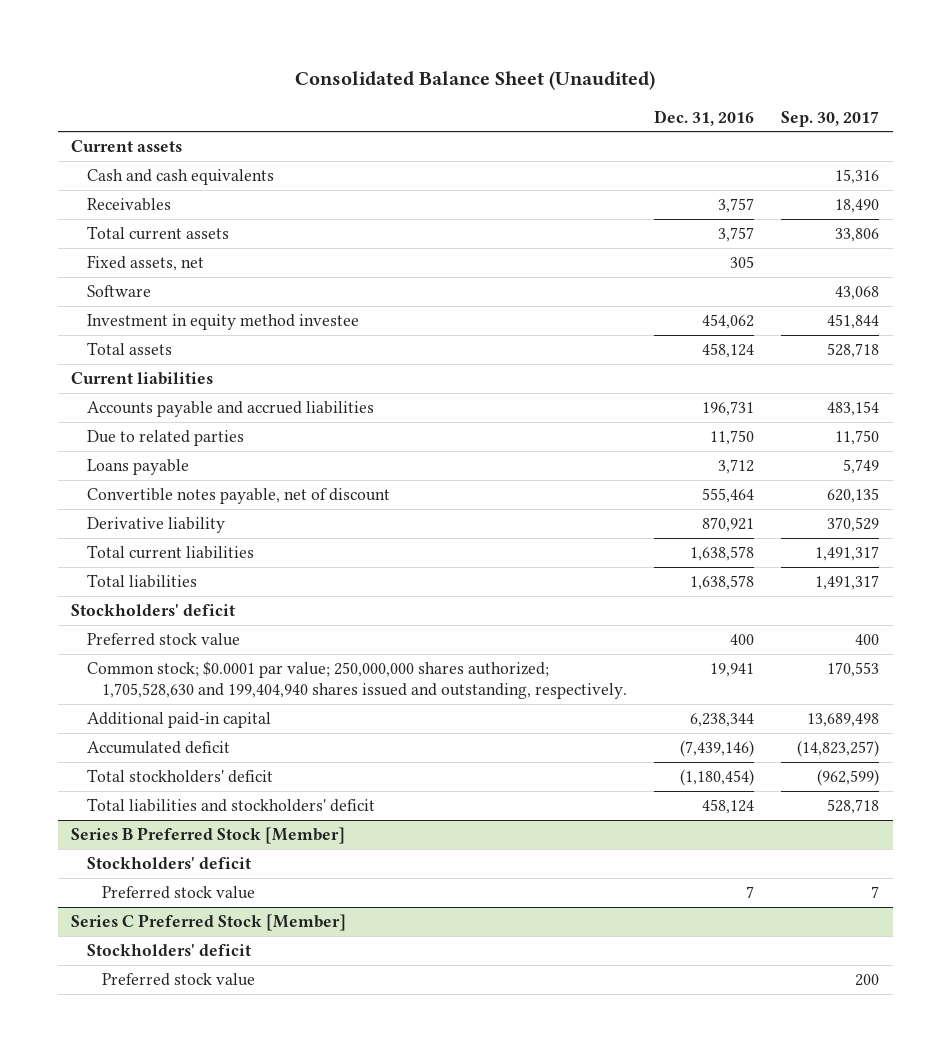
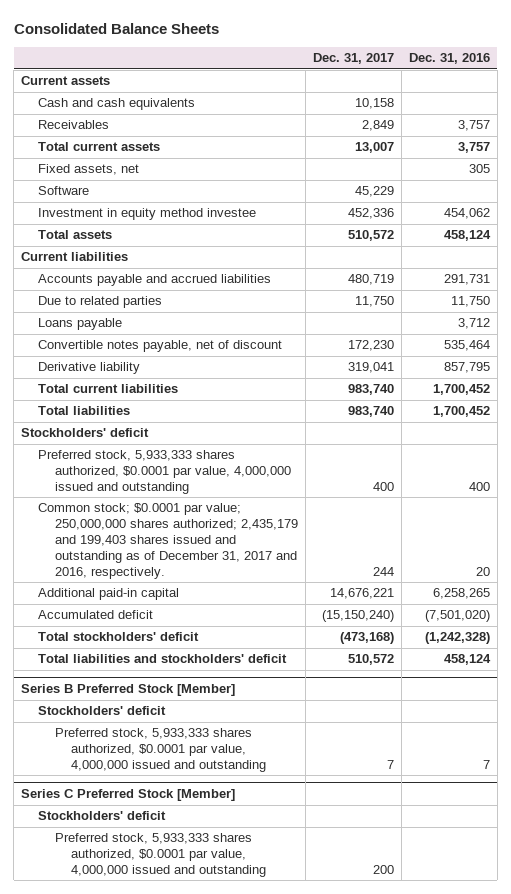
[295,71,656,91] Consolidated Balance Sheet (Unaudited) -> [13,22,219,34] Consolidated Balance Sheets
[781,110,880,127] Sep. 30, 2017 -> none
none -> [312,53,394,65] Dec. 31, 2017
[702,400,755,416] 196,731 -> [443,274,490,286] 291,731
[702,487,755,503] 555,464 -> [443,340,490,352] 535,464
[702,516,755,532] 870,921 -> [443,362,490,374] 857,795
[690,545,755,561] 1,638,578 -> [432,384,490,396] 1,700,452
[690,574,755,590] 1,638,578 -> [432,406,490,418] 1,700,452
[86,632,240,646] Preferred stock value -> [37,450,291,494] Preferred stock, 5,933,333 shares authorized, $0.0001 par value, 4,000,000 issued and outstanding
[86,660,628,700] Common stock; $0.0001 par value; 250,000,000 shares authorized; 1,705,528,630 and 199,404,940 shares issued and outstanding, respectively. -> [37,503,298,579] Common stock; $0.0001 par value; 250,000,000 shares authorized; 2,435,179 and 199,403 shares issued and outstanding as of December 31, 2017 and 2016, respectively.
[710,662,755,677] 19,941 -> [475,566,490,576] 20
[690,712,755,727] 6,238,344 -> [432,588,490,600] 6,258,265
[680,739,755,757] (7,439,146) -> [424,610,490,623] (7,501,020)
[680,768,755,786] (1,180,454) -> [424,632,490,645] (1,242,328)
[102,885,256,899] Preferred stock value -> [54,728,267,772] Preferred stock, 5,933,333 shares authorized, $0.0001 par value, 4,000,000 issued and outstanding
[102,972,256,986] Preferred stock value -> [54,833,267,877] Preferred stock, 5,933,333 shares authorized, $0.0001 par value, 4,000,000 issued and outstanding

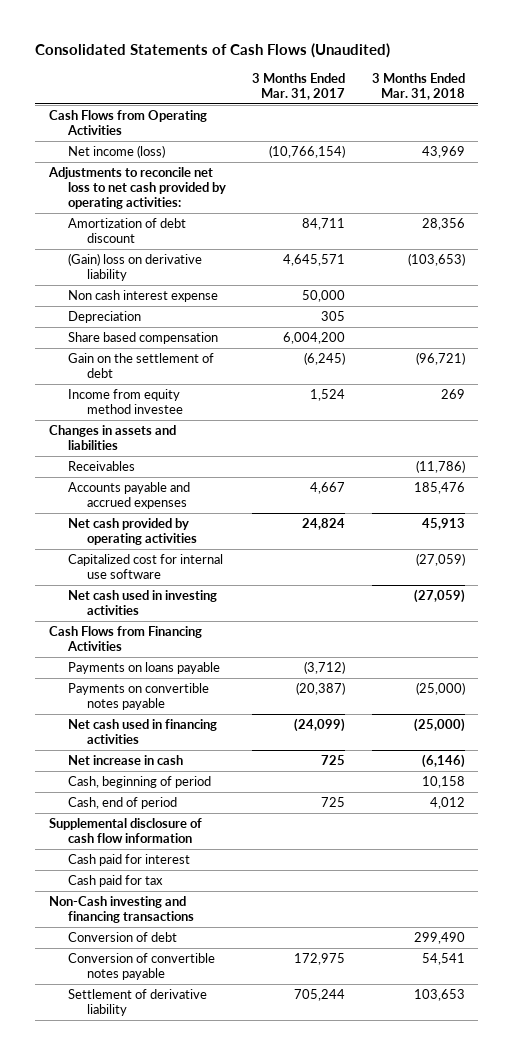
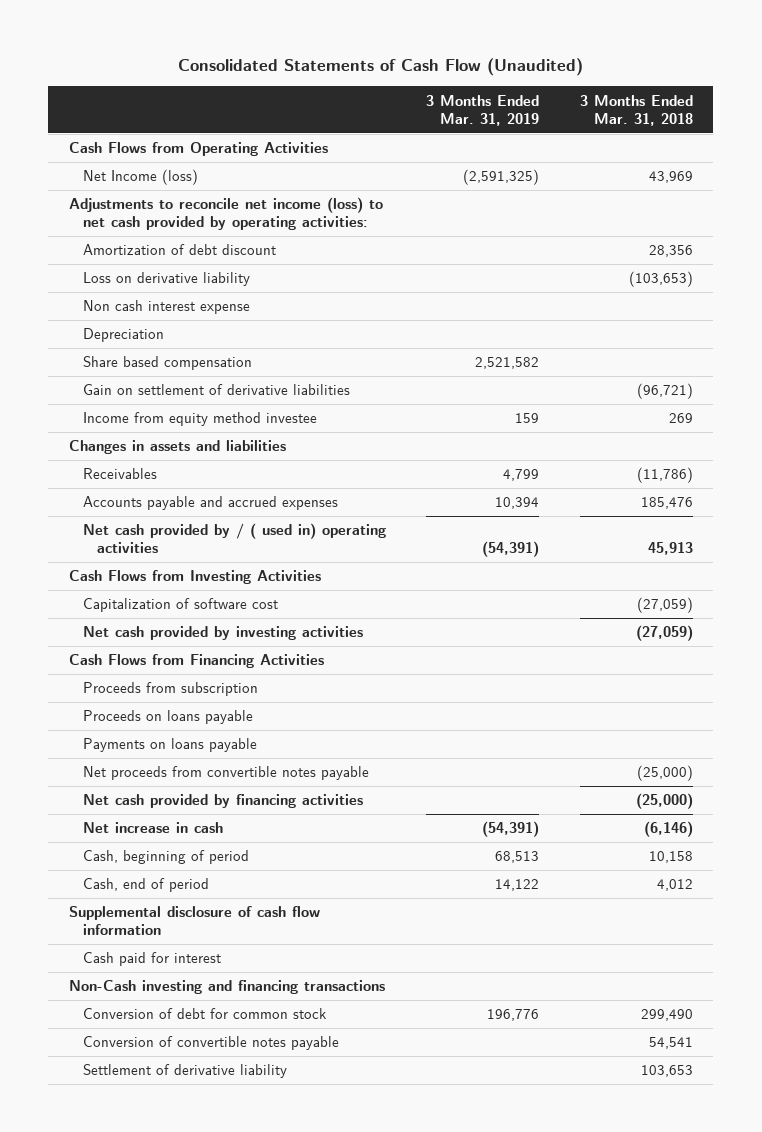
[35,43,391,59] Consolidated Statements of Cash Flows (Unaudited) -> [177,58,583,77] Consolidated Statements of Cash Flow (Unaudited)
[252,72,346,101] 3 Months Ended Mar. 31, 2017 -> none
none -> [426,94,540,126] 3 Months Ended Mar. 31, 2019
[67,144,165,158] Net income (loss) -> [82,169,198,186] Net Income (loss)
[47,166,226,210] Adjustments to reconcile net loss to net cash provided by operating activities: -> [68,197,383,231] Adjustments to reconcile net income (loss) to net cash provided by operating activities:
[67,252,202,282] (Gain) loss on derivative liability -> [82,272,250,287] Loss on derivative liability
[67,352,214,379] Gain on the settlement of debt -> [82,384,350,396] Gain on settlement of derivative liabilities
[67,517,198,546] Net cash provided by operating activities -> [82,523,386,554] Net cash provided by / ( used in) operating activities
none -> [68,570,321,585] Cash Flows from Investing Activities
[67,553,223,580] Capitalized cost for internal use software -> [82,598,278,613] Capitalization of software cost
[67,589,217,616] Net cash used in investing activities -> [82,626,363,641] Net cash provided by investing activities
none -> [82,682,258,697] Proceeds from subscription
none -> [82,710,253,725] Proceeds on loans payable
[67,682,209,711] Payments on convertible notes payable -> none
none -> [82,766,369,781] Net proceeds from convertible notes payable
[67,718,217,745] Net cash used in financing activities -> [82,794,363,809] Net cash provided by financing activities
[67,874,163,887] Cash paid for tax -> none
[67,931,177,942] Conversion of debt -> [82,1008,327,1020] Conversion of debt for common stock

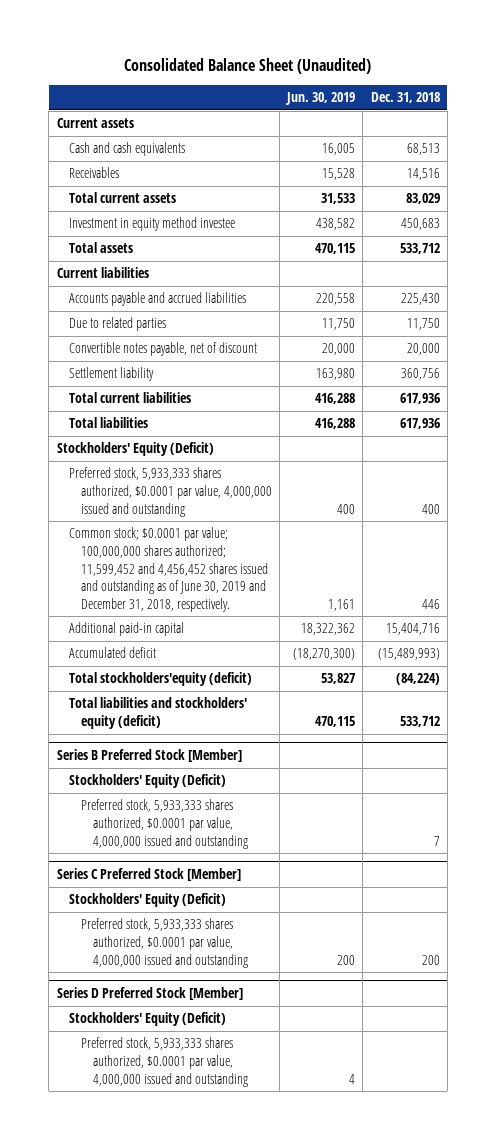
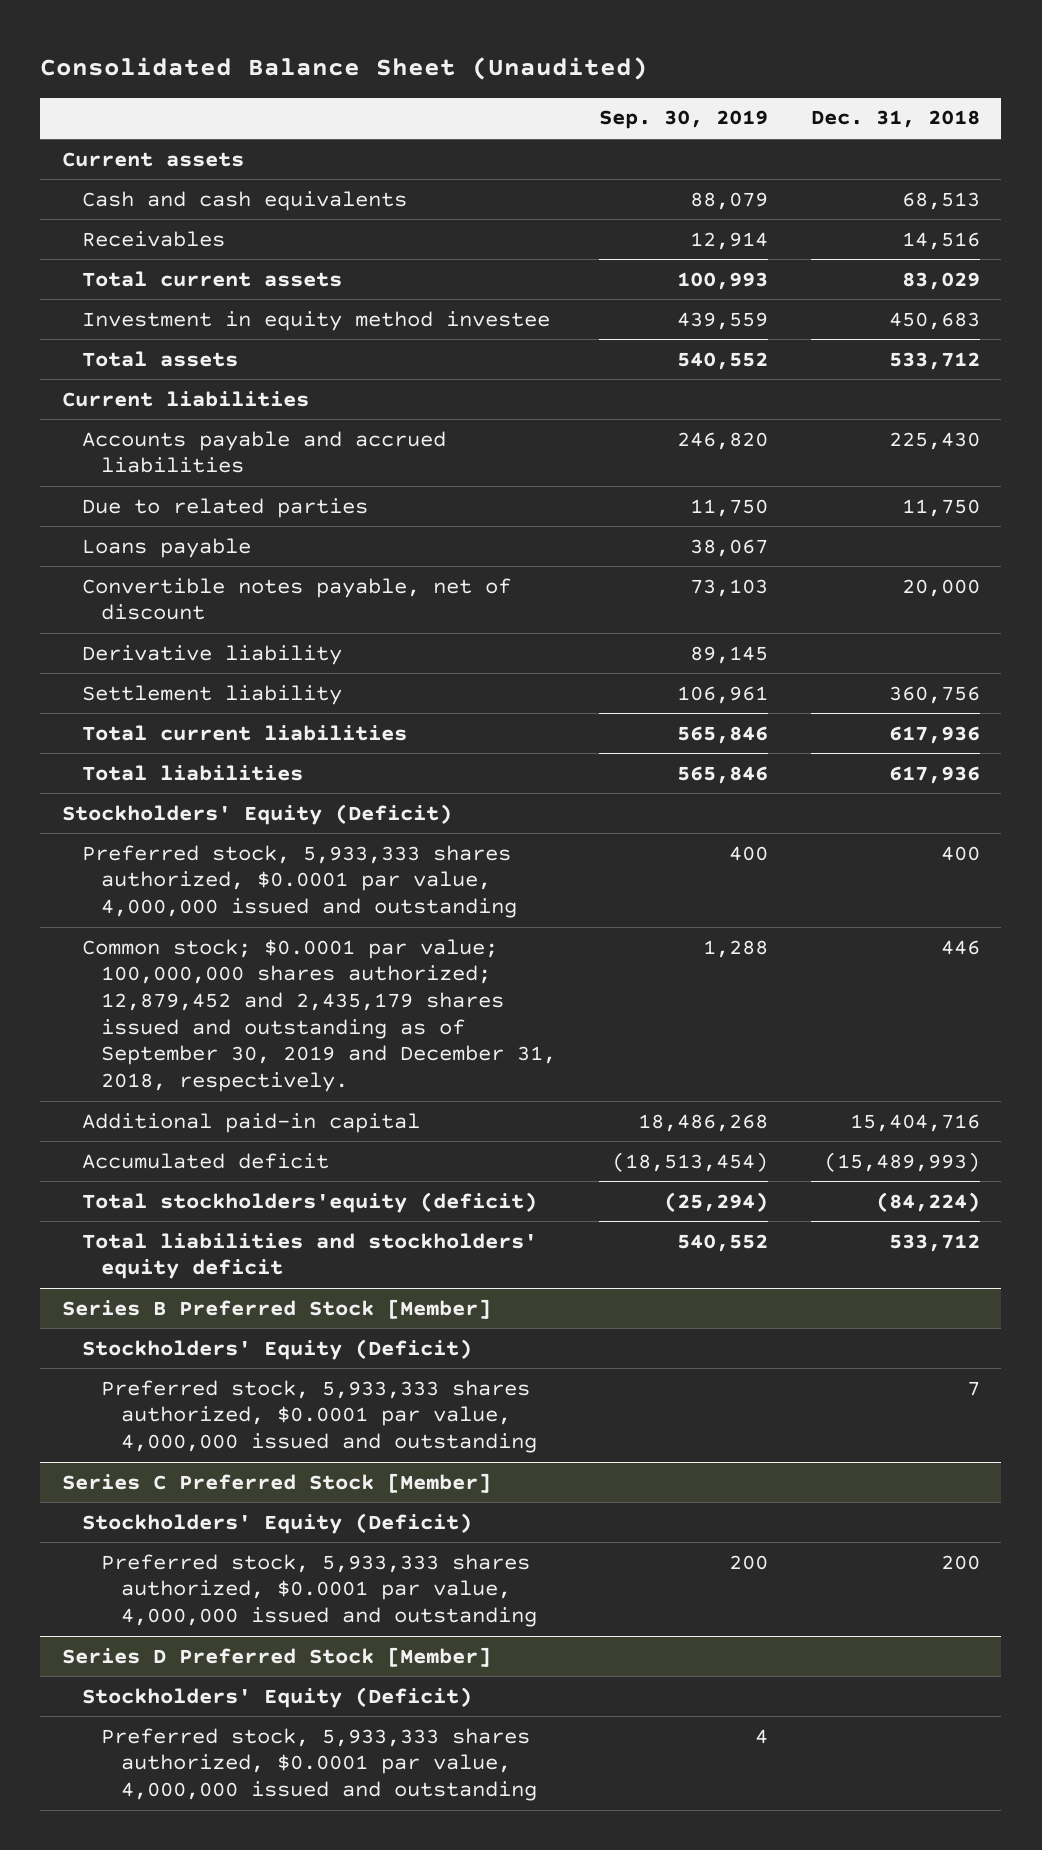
[285,92,356,106] Jun. 30, 2019 -> none
none -> [599,110,769,130] Sep. 30, 2019
none -> [81,537,251,558] Loans payable
none -> [81,644,342,665] Derivative liability
[68,527,268,613] Common stock; $0.0001 par value; 100,000,000 shares authorized; 11,599,452 and 4,456,452 shares issued and outstanding as of June 30, 2019 and December 31, 2018, respectively. -> [81,938,557,1093] Common stock; $0.0001 par value; 100,000,000 shares authorized; 12,879,452 and 2,435,179 shares issued and outstanding as of September 30, 2019 and December 31, 2018, respectively.
[68,697,247,730] Total liabilities and stockholders' equity (deficit) -> [81,1232,537,1280] Total liabilities and stockholders' equity deficit

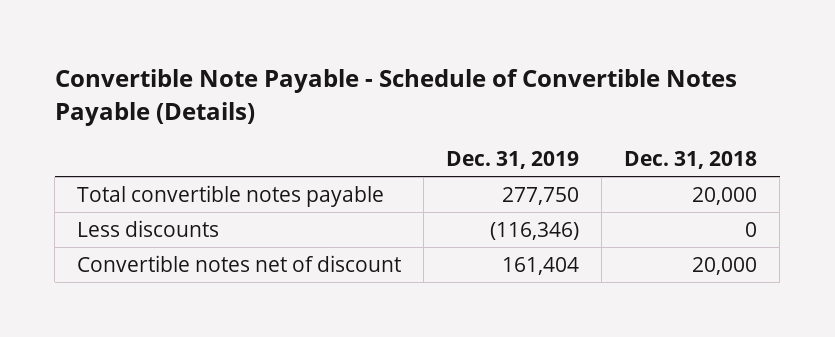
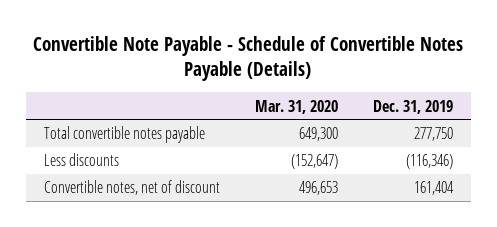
[624,150,758,169] Dec. 31, 2018 -> none
none -> [254,99,338,114] Mar. 31, 2020
[77,255,402,273] Convertible notes net of discount -> [43,180,220,196] Convertible notes, net of discount

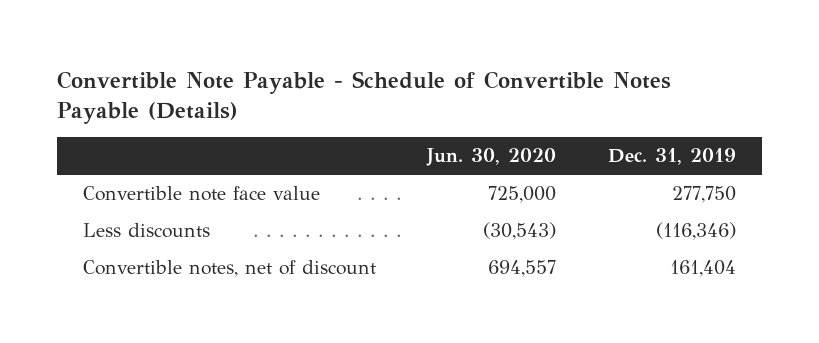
[254,99,338,114] Mar. 31, 2020 -> none
none -> [426,148,557,167] Jun. 30, 2020
[43,126,205,144] Total convertible notes payable -> [83,186,321,202] Convertible note face value

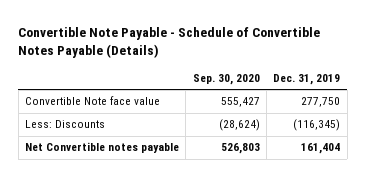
[426,148,557,167] Jun. 30, 2020 -> none
none -> [192,73,260,85] Sep. 30, 2020
[83,186,321,202] Convertible note face value -> [25,96,161,106] Convertible Note face value
[83,223,211,239] Less discounts -> [25,120,106,129] Less: Discounts
[655,222,736,241] (116,346) -> [293,119,341,132] (116,345)
[83,260,377,278] Convertible notes, net of discount -> [25,142,180,154] Net Convertible notes payable

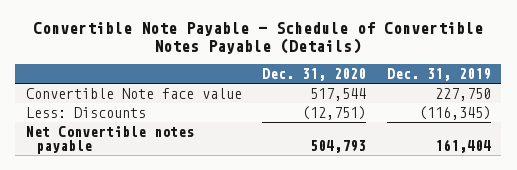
[192,73,260,85] Sep. 30, 2020 -> none
none -> [262,67,367,81] Dec. 31, 2020
[301,97,341,108] 277,750 -> [435,88,492,102] 227,750

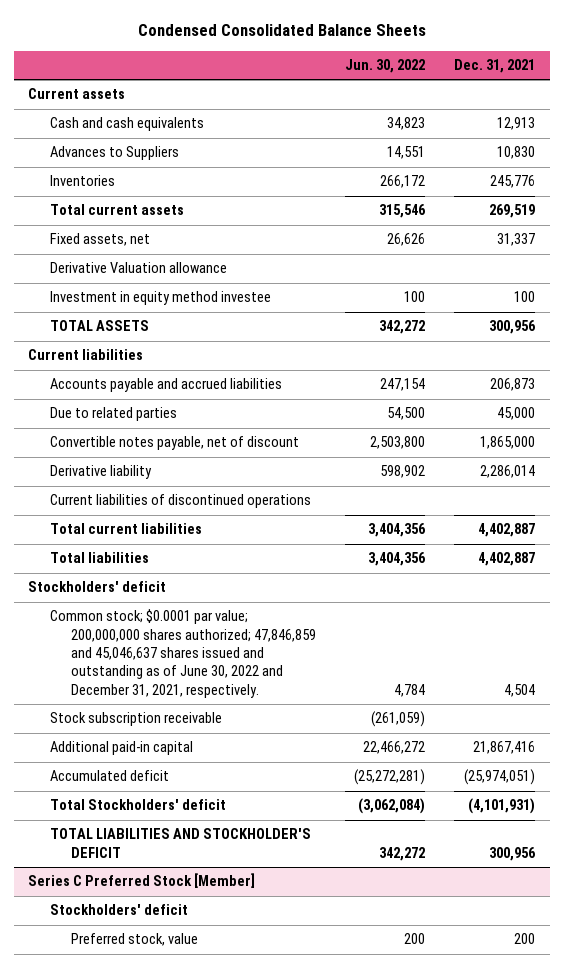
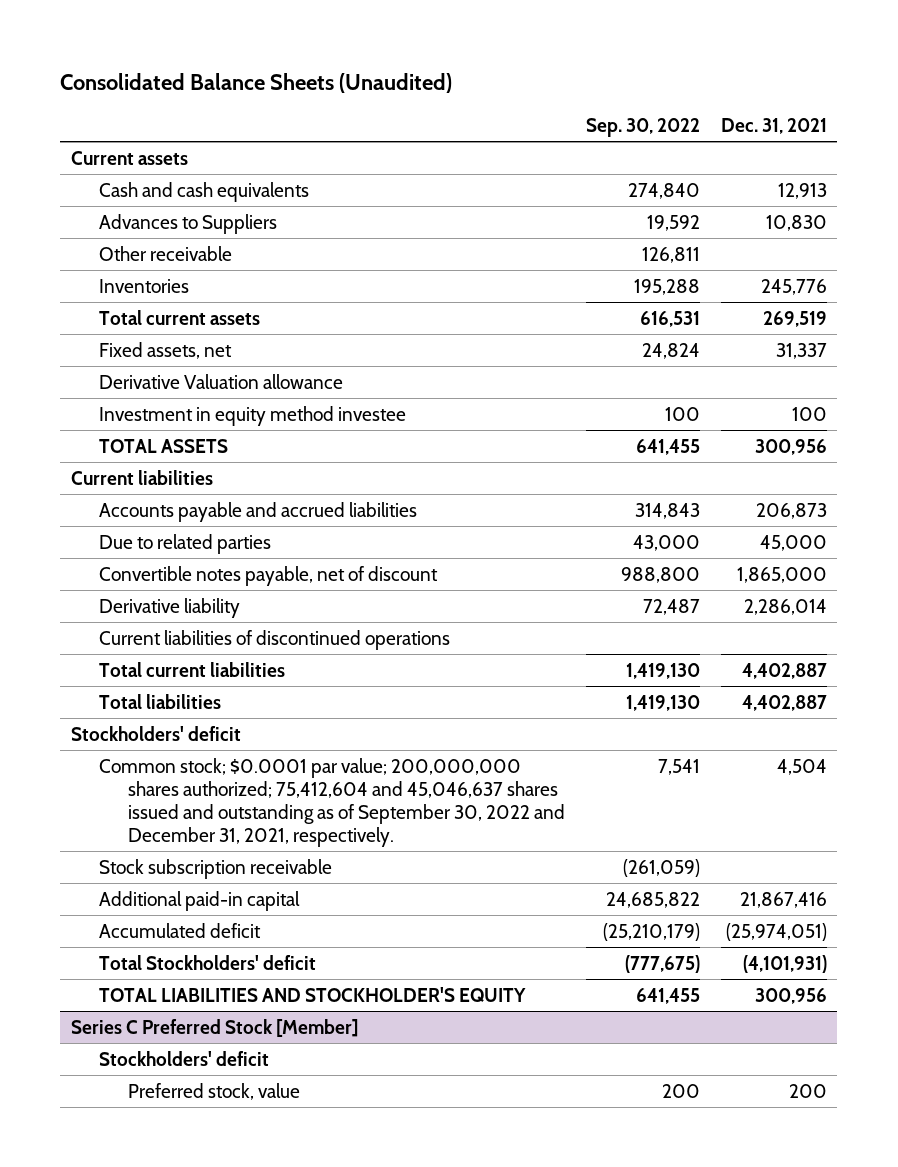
[137,24,426,37] Condensed Consolidated Balance Sheets -> [60,72,453,93] Consolidated Balance Sheets (Unaudited)
[345,59,426,74] Jun. 30, 2022 -> none
none -> [585,117,700,137] Sep. 30, 2022
none -> [99,245,233,261] Other receivable
[49,609,317,698] Common stock; $0.0001 par value; 200,000,000 shares authorized; 47,846,859 and 45,046,637 shares issued and outstanding as of June 30, 2022 and December 31, 2021, respectively. -> [99,757,566,847] Common stock; $0.0001 par value; 200,000,000 shares authorized; 75,412,604 and 45,046,637 shares issued and outstanding as of September 30, 2022 and December 31, 2021, respectively.
[49,828,311,858] TOTAL LIABILITIES AND STOCKHOLDER'S DEFICIT -> [99,986,527,1002] TOTAL LIABILITIES AND STOCKHOLDER'S EQUITY

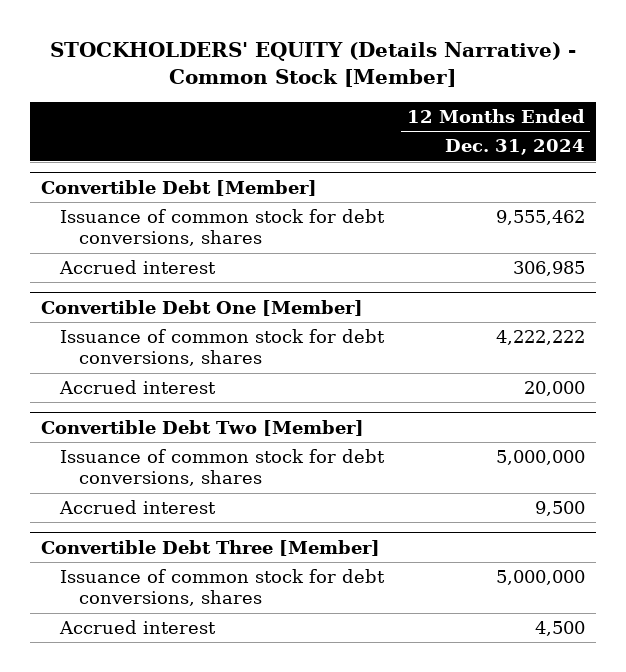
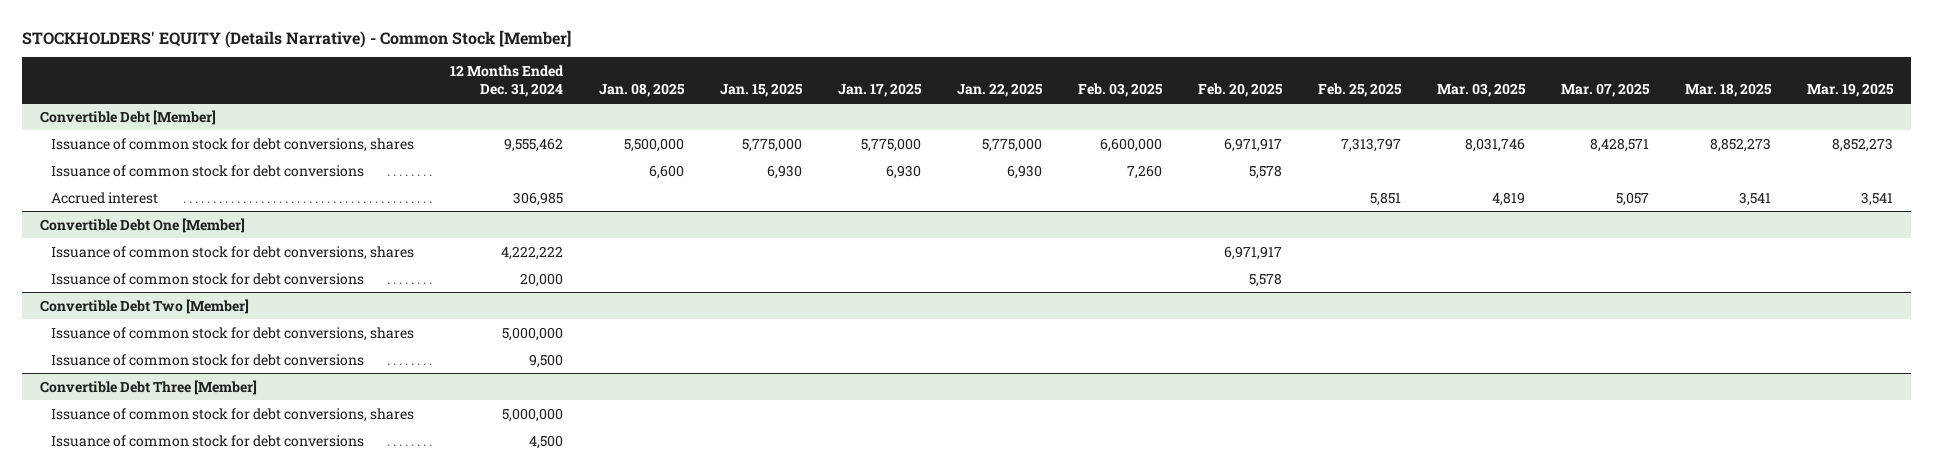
none -> [599,82,686,97] Jan. 08, 2025
none -> [720,82,804,97] Jan. 15, 2025
none -> [838,82,923,97] Jan. 17, 2025
none -> [957,82,1044,97] Jan. 22, 2025
none -> [1078,82,1164,97] Feb. 03, 2025
none -> [1198,82,1284,97] Feb. 20, 2025
none -> [1318,82,1403,97] Feb. 25, 2025
none -> [1437,82,1527,97] Mar. 03, 2025
none -> [1561,82,1651,97] Mar. 07, 2025
none -> [1685,82,1773,97] Mar. 18, 2025
none -> [1807,82,1895,97] Mar. 19, 2025
none -> [51,164,365,177] Issuance of common stock for debt conversions
[59,380,217,395] Accrued interest -> none
none -> [51,272,365,285] Issuance of common stock for debt conversions
[59,500,217,515] Accrued interest -> none
none -> [51,353,365,366] Issuance of common stock for debt conversions
[59,620,217,635] Accrued interest -> none
none -> [51,434,365,447] Issuance of common stock for debt conversions

